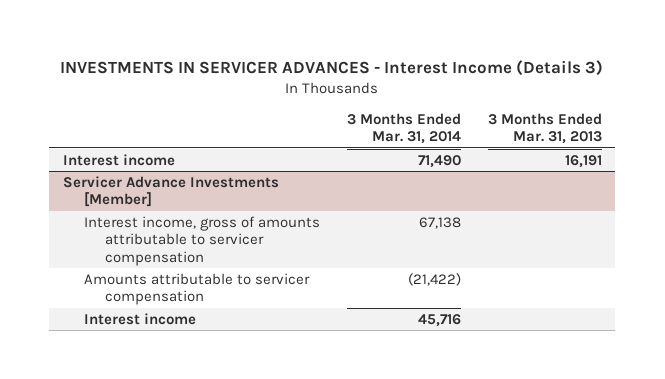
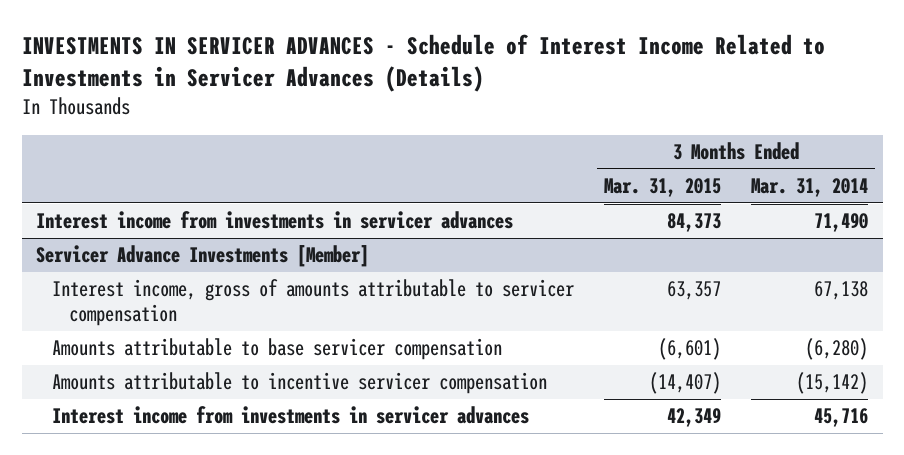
[60,59,604,76] INVESTMENTS IN SERVICER ADVANCES - Interest Income (Details 3) -> [21,33,825,93] INVESTMENTS IN SERVICER ADVANCES - Schedule of Interest Income Related to Investments in Servicer Advances (Details)
[487,112,602,144] 3 Months Ended Mar. 31, 2013 -> none
none -> [604,178,722,198] Mar. 31, 2015
[62,153,175,166] Interest income -> [36,211,514,230] Interest income from investments in servicer advances
[83,272,310,306] Amounts attributable to servicer compensation -> [52,338,503,361] Amounts attributable to base servicer compensation
[407,272,461,286] (21,422) -> [804,338,868,361] (6,280)
none -> [52,372,548,395] Amounts attributable to incentive servicer compensation
[83,312,196,325] Interest income -> [52,406,530,425] Interest income from investments in servicer advances

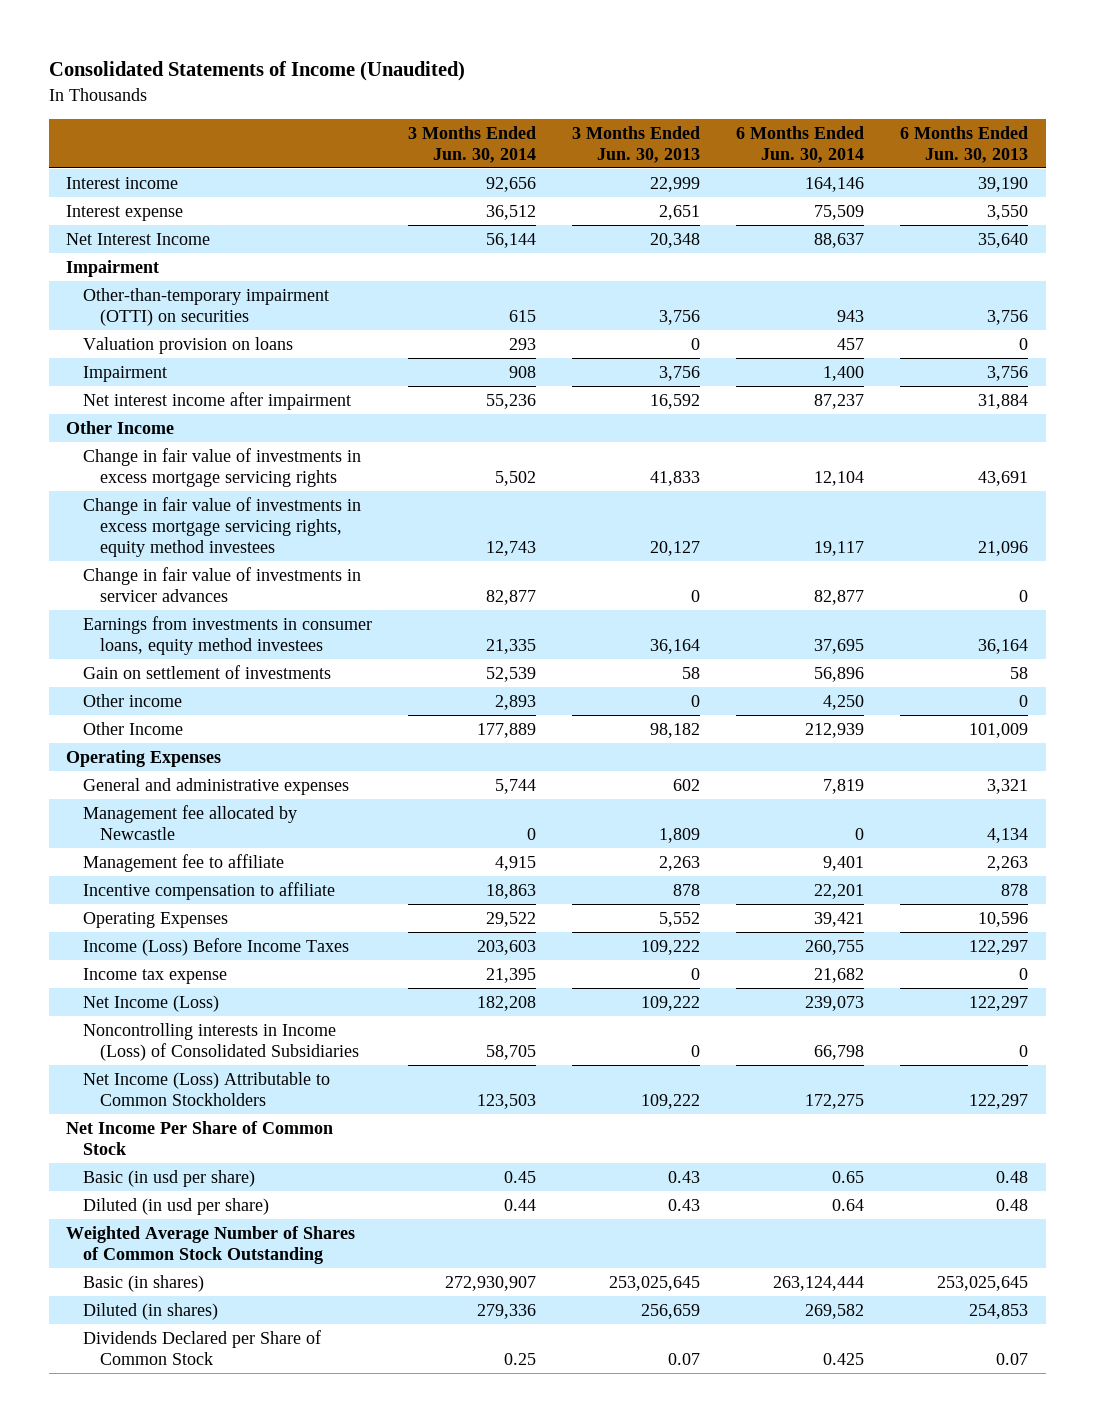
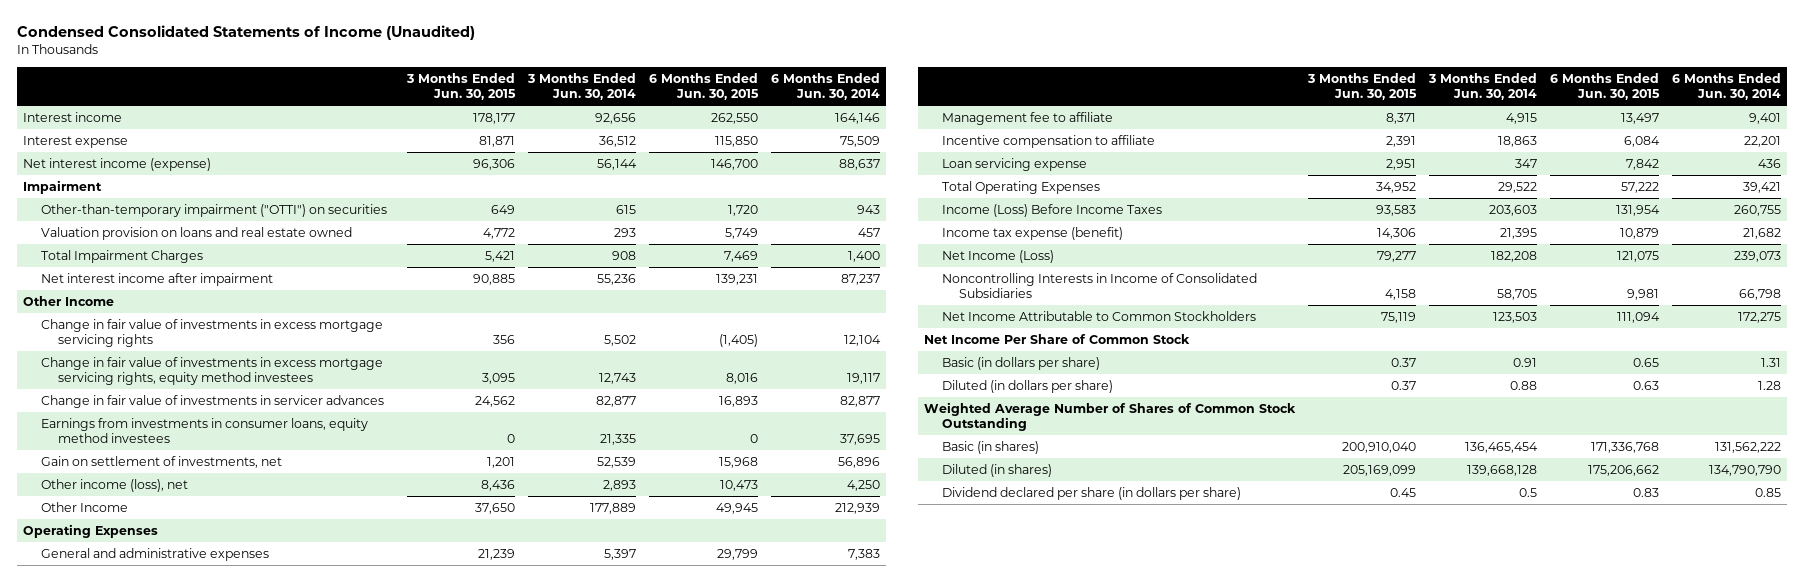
[48,61,465,82] Consolidated Statements of Income (Unaudited) -> [17,24,476,40] Condensed Consolidated Statements of Income (Unaudited)
[572,125,701,163] 3 Months Ended Jun. 30, 2013 -> none
[899,125,1028,163] 6 Months Ended Jun. 30, 2013 -> none
none -> [406,72,517,100] 3 Months Ended Jun. 30, 2015
none -> [648,72,759,100] 6 Months Ended Jun. 30, 2015
[66,232,211,245] Net Interest Income -> [23,158,212,172] Net interest income (expense)
[83,287,330,326] Other-than-temporary impairment (OTTI) on securities -> [40,204,387,218] Other-than-temporary impairment ("OTTI") on securities
[83,336,294,354] Valuation provision on loans -> [40,227,352,241] Valuation provision on loans and real estate owned
[83,365,168,382] Impairment -> [40,250,203,264] Total Impairment Charges
[83,664,332,679] Gain on settlement of investments -> [40,456,282,469] Gain on settlement of investments, net
[83,693,183,707] Other income -> [40,479,188,493] Other income (loss), net
[83,804,298,840] Management fee allocated by Newcastle -> none
[495,778,537,794] 5,744 -> [604,549,637,561] 5,397
[822,778,864,794] 7,819 -> [847,549,880,561] 7,383
none -> [941,158,1087,172] Loan servicing expense
[83,911,229,928] Operating Expenses -> [941,181,1100,195] Total Operating Expenses
[83,967,228,984] Income tax expense -> [941,227,1123,241] Income tax expense (benefit)
[83,1022,360,1061] Noncontrolling interests in Income (Loss) of Consolidated Subsidiaries -> [941,273,1257,299] Noncontrolling Interests in Income of Consolidated Subsidiaries
[83,1071,331,1106] Net Income (Loss) Attributable to Common Stockholders -> [941,311,1256,322] Net Income Attributable to Common Stockholders
[83,1169,256,1187] Basic (in usd per share) -> [941,357,1100,371] Basic (in dollars per share)
[504,1170,537,1183] 0.45 -> [1513,358,1538,368] 0.91
[831,1170,864,1183] 0.65 -> [1760,358,1781,368] 1.31
[83,1197,270,1215] Diluted (in usd per share) -> [941,380,1113,394] Diluted (in dollars per share)
[504,1198,537,1211] 0.44 -> [1510,381,1538,391] 0.88
[831,1198,864,1211] 0.64 -> [1757,381,1781,391] 1.28
[445,1275,537,1291] 272,930,907 -> [1465,442,1539,454] 136,465,454
[772,1275,864,1291] 263,124,444 -> [1714,442,1781,454] 131,562,222
[477,1303,537,1319] 279,336 -> [1467,465,1538,477] 139,668,128
[804,1303,864,1319] 269,582 -> [1708,465,1781,477] 134,790,790
[83,1329,322,1365] Dividends Declared per Share of Common Stock -> [941,487,1241,501] Dividend declared per share (in dollars per share)
[504,1352,537,1365] 0.25 -> [1519,488,1538,498] 0.5
[822,1352,864,1365] 0.425 -> [1754,488,1781,498] 0.85

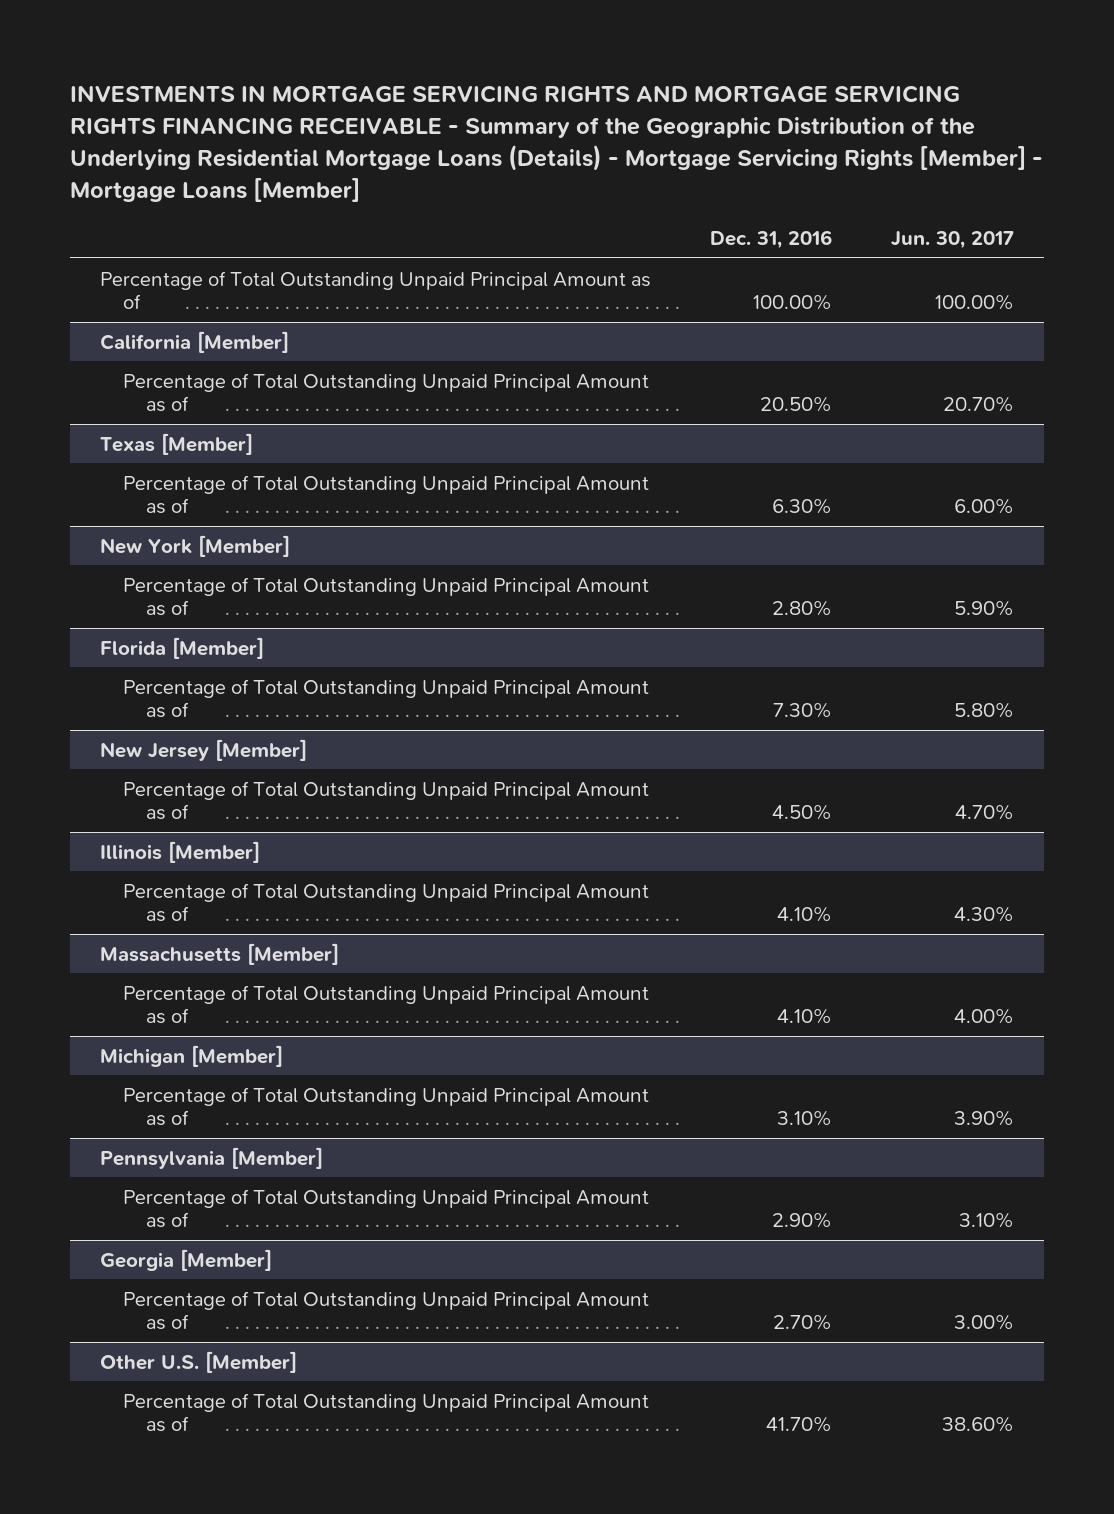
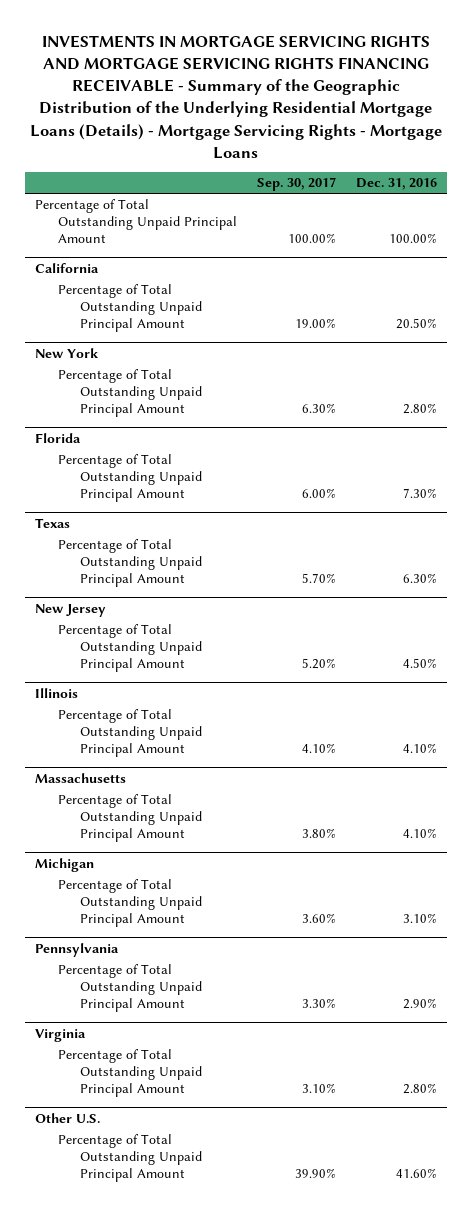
[69,84,1043,202] INVESTMENTS IN MORTGAGE SERVICING RIGHTS AND MORTGAGE SERVICING RIGHTS FINANCING RECEIVABLE - Summary of the Geographic Distribution of the Underlying Residential Mortgage Loans (Details) - Mortgage Servicing Rights [Member] - Mortgage Loans [Member] -> [30,35,443,159] INVESTMENTS IN MORTGAGE SERVICING RIGHTS AND MORTGAGE SERVICING RIGHTS FINANCING RECEIVABLE - Summary of the Geographic Distribution of the Underlying Residential Mortgage Loans (Details) - Mortgage Servicing Rights - Mortgage Loans
[891,231,1015,250] Jun. 30, 2017 -> none
none -> [256,177,336,192] Sep. 30, 2017
[99,270,651,310] Percentage of Total Outstanding Unpaid Principal Amount as of -> [35,199,237,243] Percentage of Total Outstanding Unpaid Principal Amount
[99,330,289,353] California [Member] -> [35,262,100,273] California
[122,372,649,413] Percentage of Total Outstanding Unpaid Principal Amount as of -> [57,284,203,332] Percentage of Total Outstanding Unpaid Principal Amount
[99,432,253,455] Texas [Member] -> [35,347,100,358] New York
[122,474,649,515] Percentage of Total Outstanding Unpaid Principal Amount as of -> [57,369,203,417] Percentage of Total Outstanding Unpaid Principal Amount
[771,498,832,515] 6.30% -> [403,402,438,414] 2.80%
[99,534,290,557] New York [Member] -> [35,432,82,443] Florida
[122,576,649,617] Percentage of Total Outstanding Unpaid Principal Amount as of -> [57,454,203,502] Percentage of Total Outstanding Unpaid Principal Amount
[771,600,832,617] 2.80% -> [403,487,438,498] 7.30%
[99,636,264,659] Florida [Member] -> [35,517,71,528] Texas
[122,678,649,719] Percentage of Total Outstanding Unpaid Principal Amount as of -> [57,539,203,587] Percentage of Total Outstanding Unpaid Principal Amount
[772,702,832,719] 7.30% -> [403,572,438,583] 6.30%
[99,738,307,761] New Jersey [Member] -> [35,603,107,617] New Jersey
[122,780,649,821] Percentage of Total Outstanding Unpaid Principal Amount as of -> [57,624,203,672] Percentage of Total Outstanding Unpaid Principal Amount
[99,840,260,863] Illinois [Member] -> [35,687,79,698] Illinois
[122,882,649,923] Percentage of Total Outstanding Unpaid Principal Amount as of -> [57,709,203,757] Percentage of Total Outstanding Unpaid Principal Amount
[99,942,339,965] Massachusetts [Member] -> [35,772,127,783] Massachusetts
[122,984,649,1025] Percentage of Total Outstanding Unpaid Principal Amount as of -> [57,794,203,842] Percentage of Total Outstanding Unpaid Principal Amount
[99,1044,283,1067] Michigan [Member] -> [35,857,95,872] Michigan
[122,1086,649,1127] Percentage of Total Outstanding Unpaid Principal Amount as of -> [57,879,203,927] Percentage of Total Outstanding Unpaid Principal Amount
[99,1146,323,1169] Pennsylvania [Member] -> [35,942,120,957] Pennsylvania
[122,1188,649,1229] Percentage of Total Outstanding Unpaid Principal Amount as of -> [57,964,203,1012] Percentage of Total Outstanding Unpaid Principal Amount
[99,1248,272,1271] Georgia [Member] -> [35,1028,87,1042] Virginia
[122,1290,649,1331] Percentage of Total Outstanding Unpaid Principal Amount as of -> [57,1049,203,1097] Percentage of Total Outstanding Unpaid Principal Amount
[772,1314,832,1331] 2.70% -> [403,1082,438,1094] 2.80%
[99,1350,297,1373] Other U.S. [Member] -> [35,1112,101,1123] Other U.S.
[122,1392,649,1433] Percentage of Total Outstanding Unpaid Principal Amount as of -> [57,1134,203,1182] Percentage of Total Outstanding Unpaid Principal Amount
[765,1416,832,1433] 41.70% -> [396,1167,438,1178] 41.60%

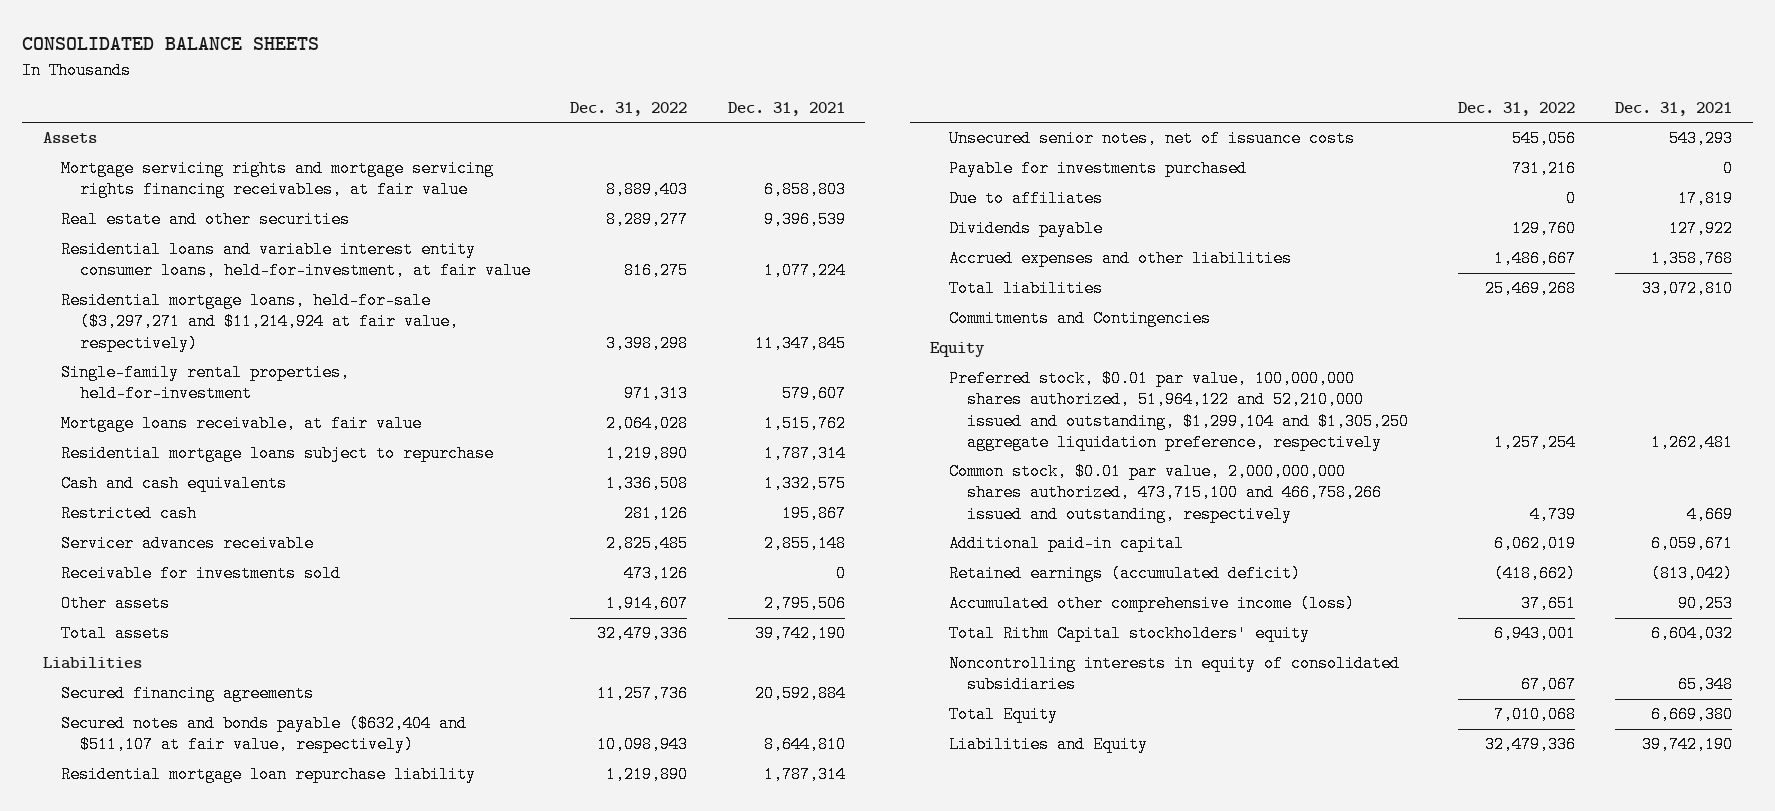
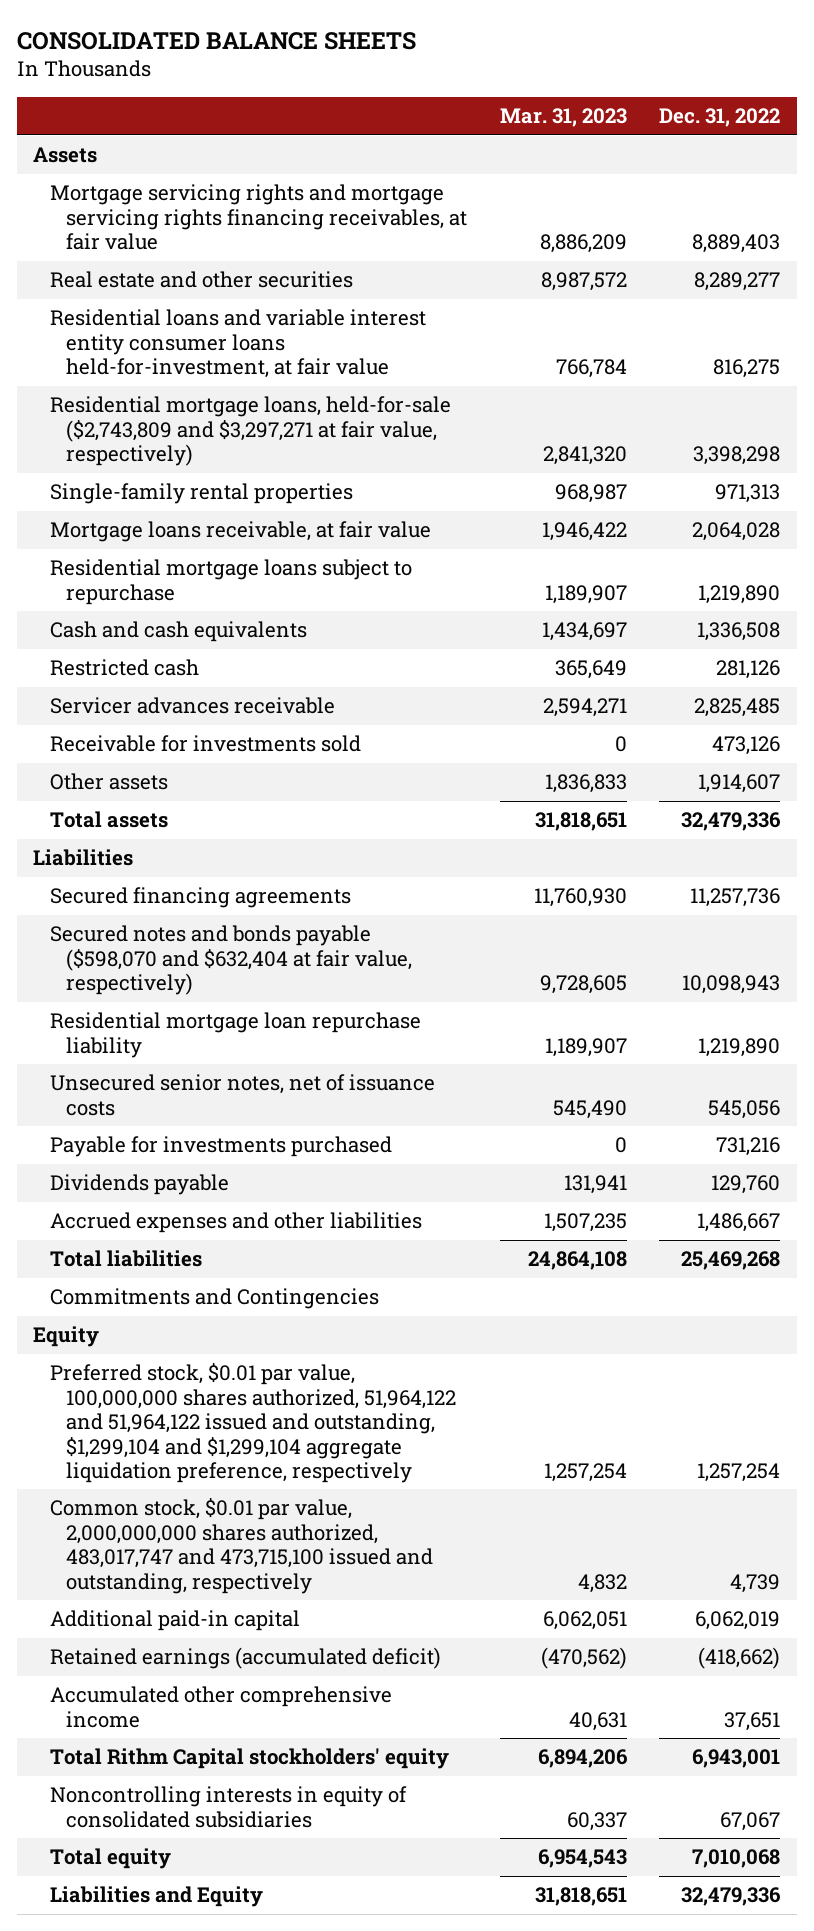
[727,101,845,116] Dec. 31, 2021 -> none
none -> [499,108,627,128] Mar. 31, 2023
[61,241,531,280] Residential loans and variable interest entity consumer loans, held-for-investment, at fair value -> [49,309,426,379] Residential loans and variable interest entity consumer loans held-for-investment, at fair value
[61,292,459,352] Residential mortgage loans, held-for-sale ($3,297,271 and $11,214,924 at fair value, respectively) -> [49,396,451,467] Residential mortgage loans, held-for-sale ($2,743,809 and $3,297,271 at fair value, respectively)
[61,364,351,403] Single-family rental properties, held-for-investment -> [49,483,353,505] Single-family rental properties
[61,715,468,754] Secured notes and bonds payable ($632,404 and $511,107 at fair value, respectively) -> [49,925,413,996] Secured notes and bonds payable ($598,070 and $632,404 at fair value, respectively)
[948,190,1103,208] Due to affiliates -> none
[948,370,1410,451] Preferred stock, $0.01 par value, 100,000,000 shares authorized, 51,964,122 and 52,210,000 issued and outstanding, $1,299,104 and $1,305,250 aggregate liquidation preference, respectively -> [49,1363,457,1483] Preferred stock, $0.01 par value, 100,000,000 shares authorized, 51,964,122 and 51,964,122 issued and outstanding, $1,299,104 and $1,299,104 aggregate liquidation preference, respectively
[948,463,1383,523] Common stock, $0.01 par value, 2,000,000,000 shares authorized, 473,715,100 and 466,758,266 issued and outstanding, respectively -> [49,1498,434,1594] Common stock, $0.01 par value, 2,000,000,000 shares authorized, 483,017,747 and 473,715,100 issued and outstanding, respectively
[948,595,1355,613] Accumulated other comprehensive income (loss) -> [49,1686,392,1728] Accumulated other comprehensive income
[948,706,1058,724] Total Equity -> [49,1848,171,1870] Total equity

